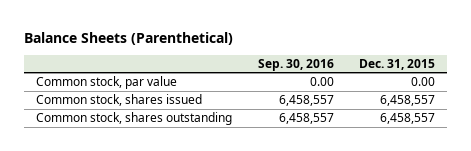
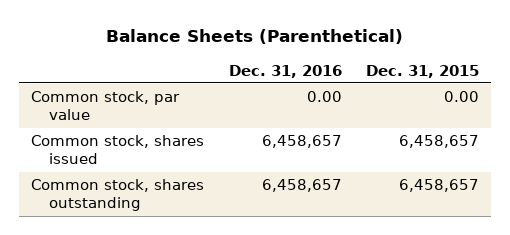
[257,58,334,71] Sep. 30, 2016 -> none
none -> [228,64,342,78] Dec. 31, 2016
[379,95,435,107] 6,458,557 -> [399,135,480,149] 6,458,657
[379,113,435,125] 6,458,557 -> [399,179,480,193] 6,458,657

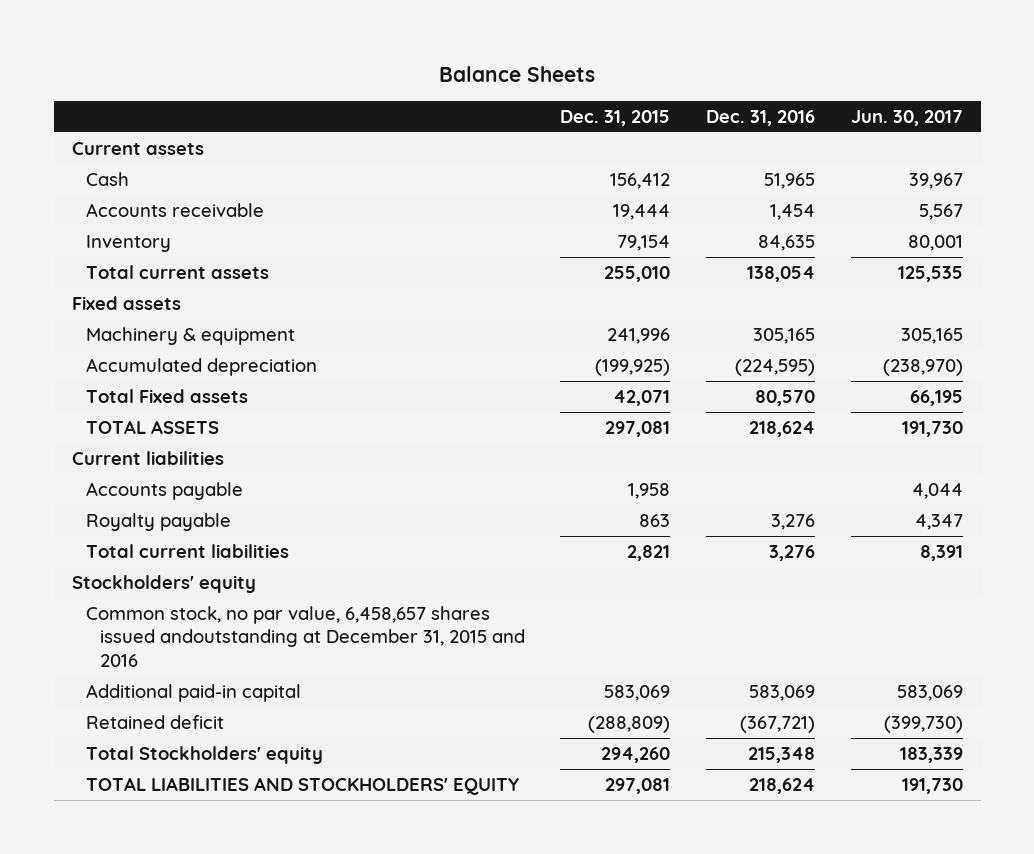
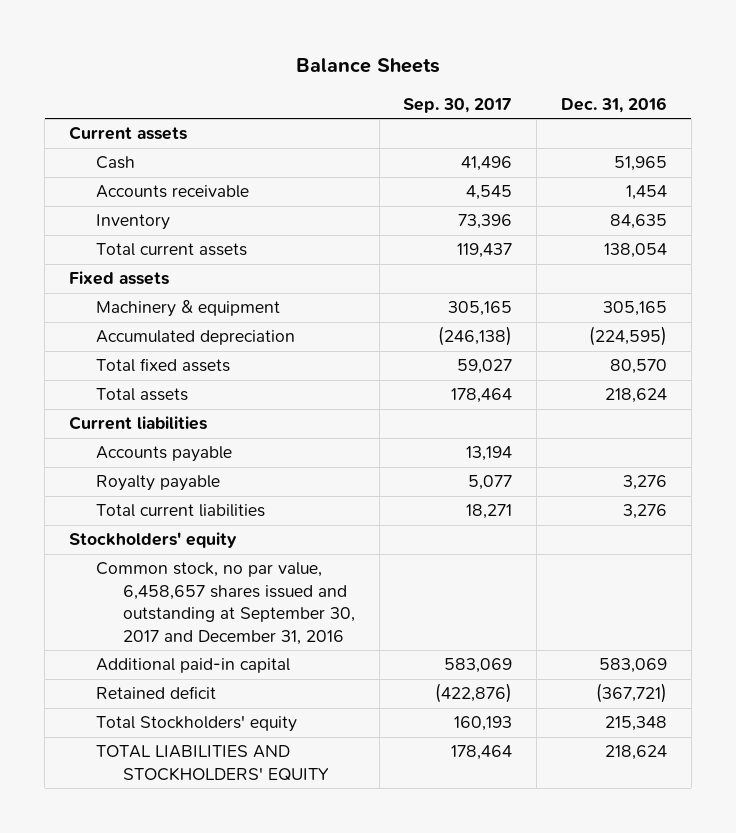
[560,109,671,126] Dec. 31, 2015 -> none
[850,109,963,126] Jun. 30, 2017 -> none
none -> [403,97,513,113] Sep. 30, 2017
[85,389,248,404] Total Fixed assets -> [95,358,230,373] Total fixed assets
[85,420,219,435] TOTAL ASSETS -> [95,388,188,402] Total assets
[85,606,525,667] Common stock, no par value, 6,458,657 shares issued andoutstanding at December 31, 2015 and 2016 -> [95,562,355,645] Common stock, no par value, 6,458,657 shares issued and outstanding at September 30, 2017 and December 31, 2016

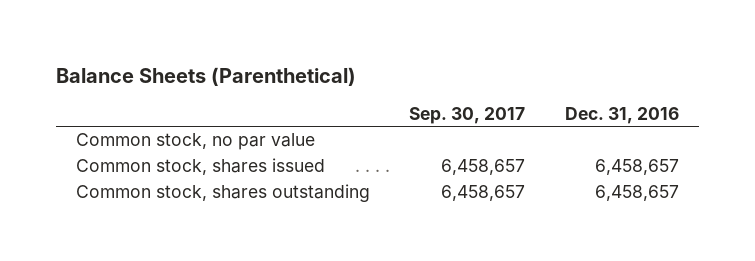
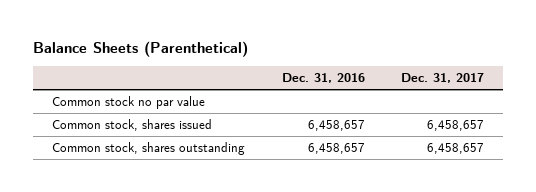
[409,106,526,124] Sep. 30, 2017 -> none
none -> [401,73,485,84] Dec. 31, 2017
[75,133,315,151] Common stock, no par value -> [51,95,205,109] Common stock no par value

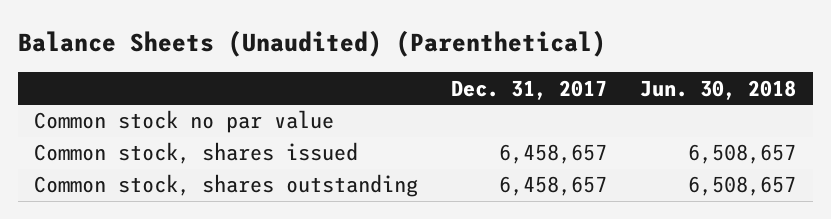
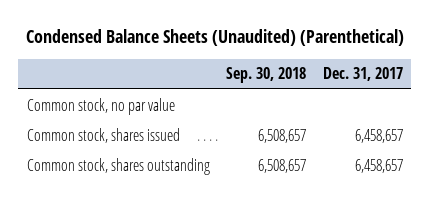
[17,29,606,57] Balance Sheets (Unaudited) (Parenthetical) -> [25,28,404,46] Condensed Balance Sheets (Unaudited) (Parenthetical)
[640,79,797,100] Jun. 30, 2018 -> none
none -> [226,67,307,84] Sep. 30, 2018
[34,110,335,134] Common stock no par value -> [26,97,175,115] Common stock, no par value

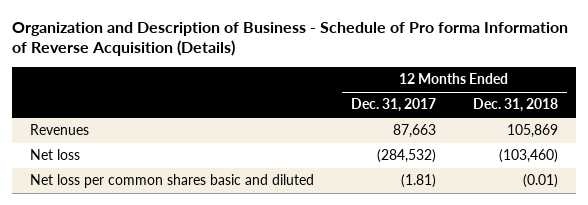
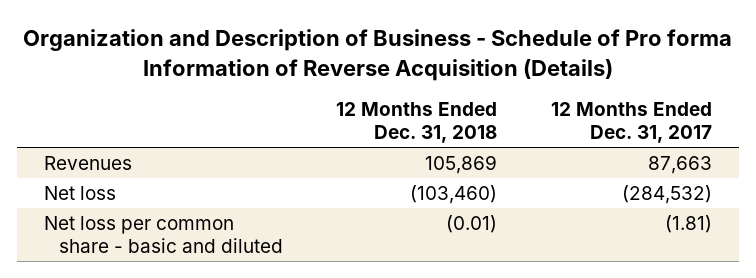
[30,174,315,189] Net loss per common shares basic and diluted -> [43,215,283,253] Net loss per common share - basic and diluted

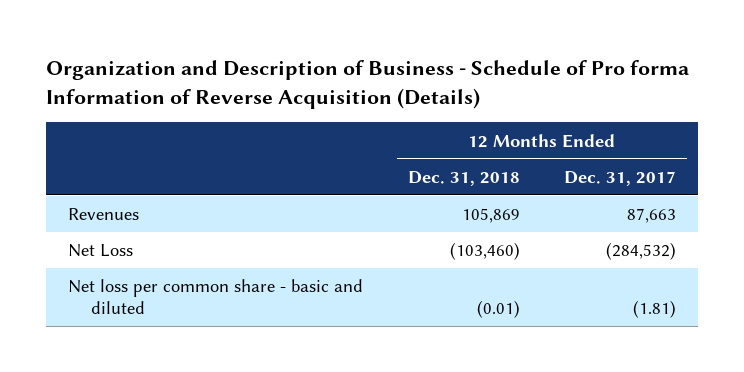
[43,185,116,200] Net loss -> [68,244,134,258] Net Loss

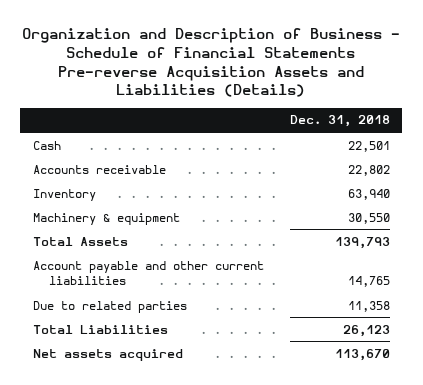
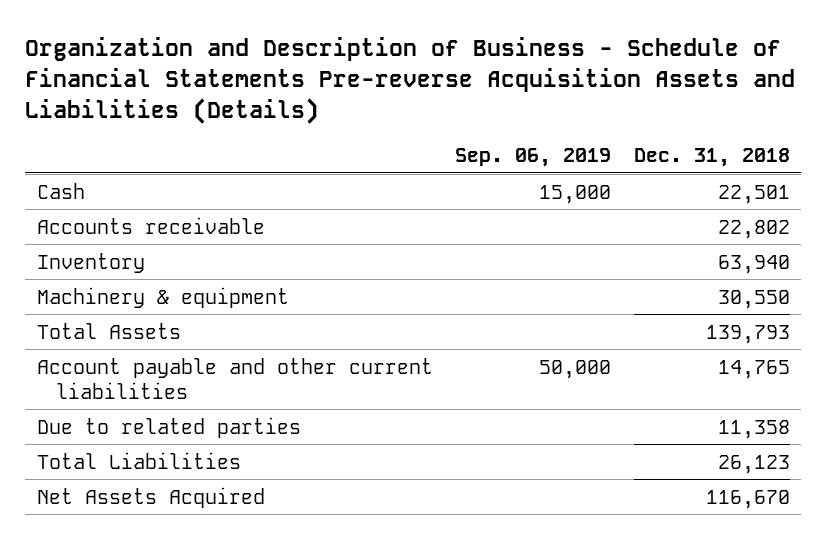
none -> [455,148,612,168] Sep. 06, 2019
[33,348,184,361] Net assets acquired -> [36,486,265,508] Net Assets Acquired
[334,348,390,361] 113,670 -> [706,489,791,509] 116,670

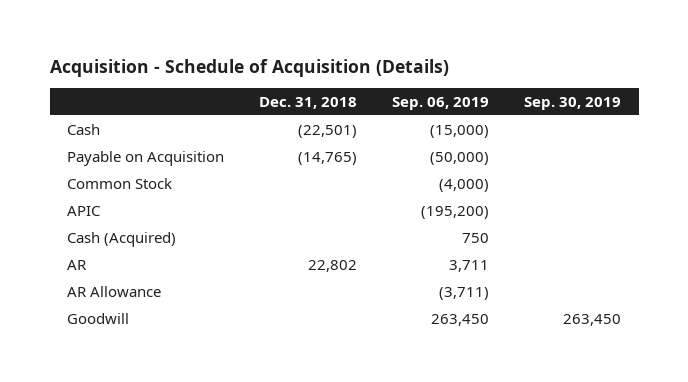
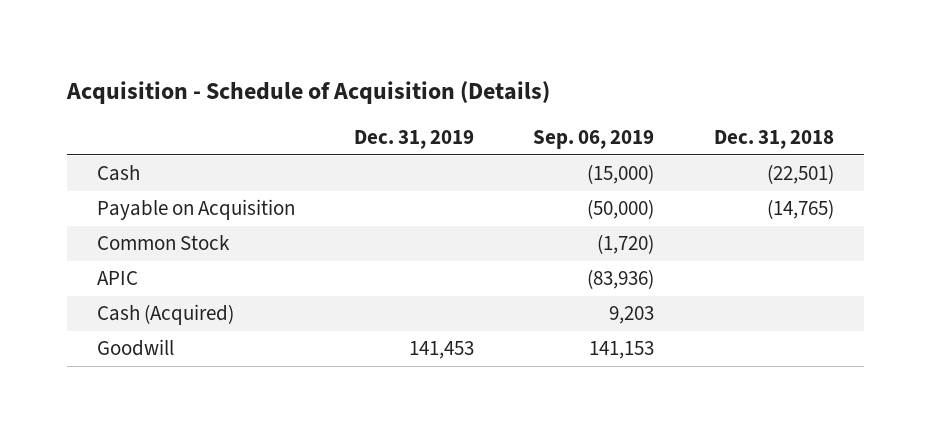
[524,96,622,110] Sep. 30, 2019 -> none
none -> [354,130,475,150] Dec. 31, 2019
[67,259,88,270] AR -> none
[67,285,162,297] AR Allowance -> none
[439,178,490,192] (4,000) -> [597,234,655,255] (1,720)
[421,205,490,219] (195,200) -> [587,269,655,290] (83,936)
[462,232,490,243] 750 -> [609,306,655,325] 9,203
[431,313,490,326] 263,450 -> [589,341,655,360] 141,153

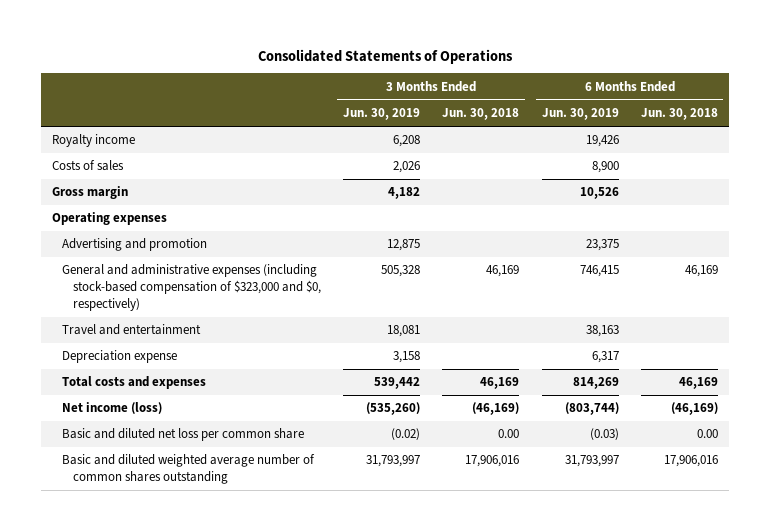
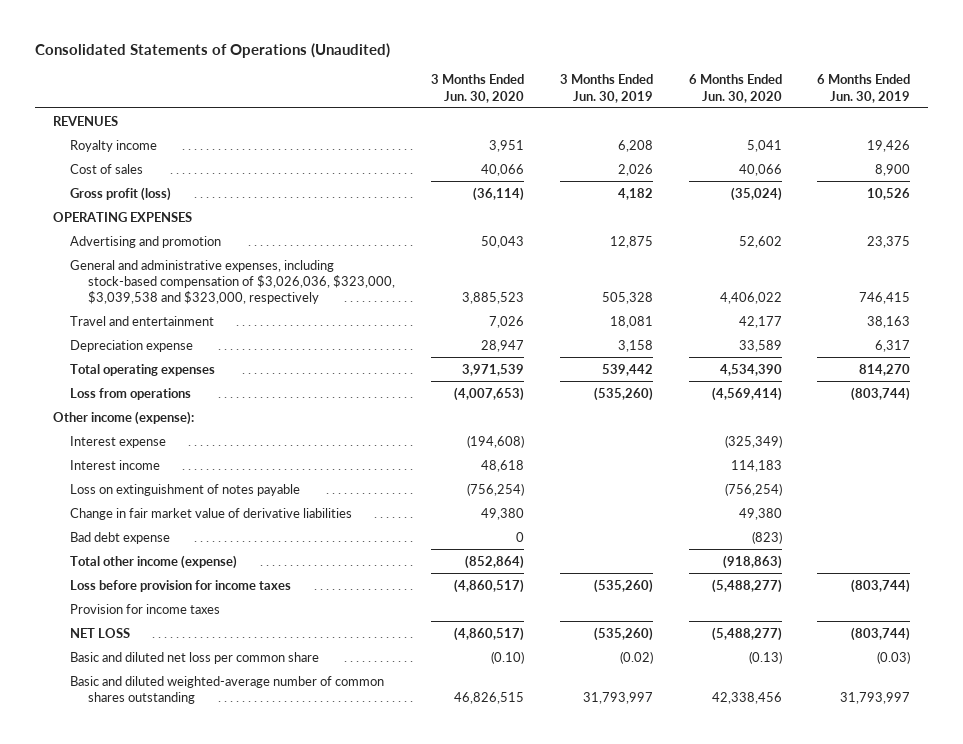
[257,48,513,64] Consolidated Statements of Operations -> [34,42,390,58] Consolidated Statements of Operations (Unaudited)
[442,108,520,121] Jun. 30, 2018 -> none
[640,108,718,121] Jun. 30, 2018 -> none
none -> [430,74,524,103] 3 Months Ended Jun. 30, 2020
none -> [688,74,782,103] 6 Months Ended Jun. 30, 2020
none -> [52,115,118,126] REVENUES
[51,160,124,172] Costs of sales -> [70,163,144,174] Cost of sales
[51,186,128,200] Gross margin -> [70,186,172,201] Gross profit (loss)
[51,212,167,226] Operating expenses -> [52,211,192,222] OPERATING EXPENSES
[62,264,321,311] General and administrative expenses (including stock-based compensation of $323,000 and $0, respectively) -> [70,259,395,304] General and administrative expenses, including stock-based compensation of $3,026,036, $323,000, $3,039,538 and $323,000, respectively
[62,376,207,390] Total costs and expenses -> [70,363,216,376] Total operating expenses
[572,377,619,390] 814,269 -> [859,363,911,376] 814,270
none -> [70,387,192,400] Loss from operations
none -> [52,410,194,425] Other income (expense):
none -> [70,435,167,448] Interest expense
none -> [70,459,161,470] Interest income
none -> [70,483,301,496] Loss on extinguishment of notes payable
none -> [70,507,353,520] Change in fair market value of derivative liabilities
none -> [70,531,171,544] Bad debt expense
none -> [70,554,238,569] Total other income (expense)
none -> [70,579,292,592] Loss before provision for income taxes
none -> [70,603,221,614] Provision for income taxes
[62,402,163,415] Net income (loss) -> [70,627,131,638] NET LOSS
[62,454,316,485] Basic and diluted weighted average number of common shares outstanding -> [70,675,385,704] Basic and diluted weighted-average number of common shares outstanding

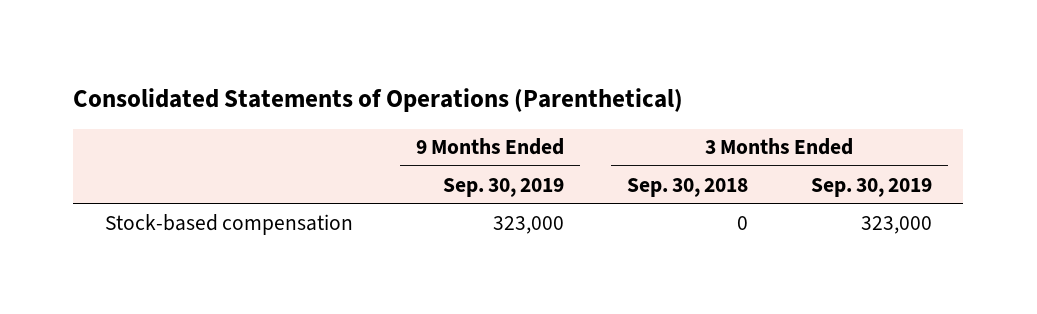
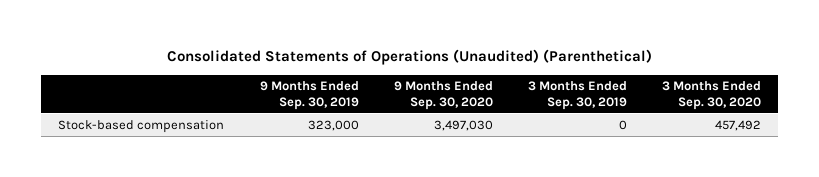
[73,87,684,112] Consolidated Statements of Operations (Parenthetical) -> [166,49,652,66] Consolidated Statements of Operations (Unaudited) (Parenthetical)
[626,177,748,197] Sep. 30, 2018 -> none
none -> [393,80,493,111] 9 Months Ended Sep. 30, 2020
none -> [661,80,761,111] 3 Months Ended Sep. 30, 2020
[860,215,932,234] 323,000 -> [618,120,627,131] 0

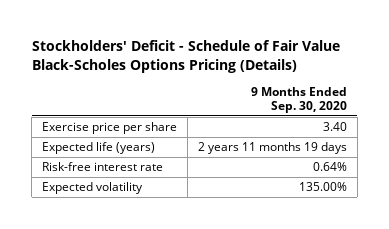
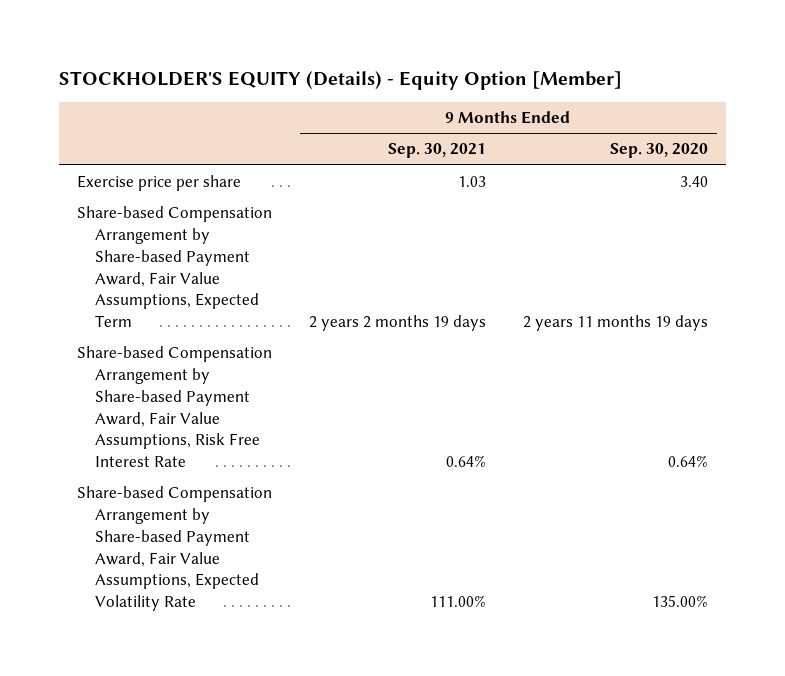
[31,39,340,73] Stockholders' Deficit - Schedule of Fair Value Black-Scholes Options Pricing (Details) -> [58,71,622,91] STOCKHOLDER'S EQUITY (Details) - Equity Option [Member]
none -> [387,143,486,159] Sep. 30, 2021
[42,142,156,155] Expected life (years) -> [77,206,273,328] Share-based Compensation Arrangement by Share-based Payment Award, Fair Value Assumptions, Expected Term
[42,162,164,172] Risk-free interest rate -> [77,346,273,468] Share-based Compensation Arrangement by Share-based Payment Award, Fair Value Assumptions, Risk Free Interest Rate
[42,182,144,195] Expected volatility -> [77,486,273,612] Share-based Compensation Arrangement by Share-based Payment Award, Fair Value Assumptions, Expected Volatility Rate

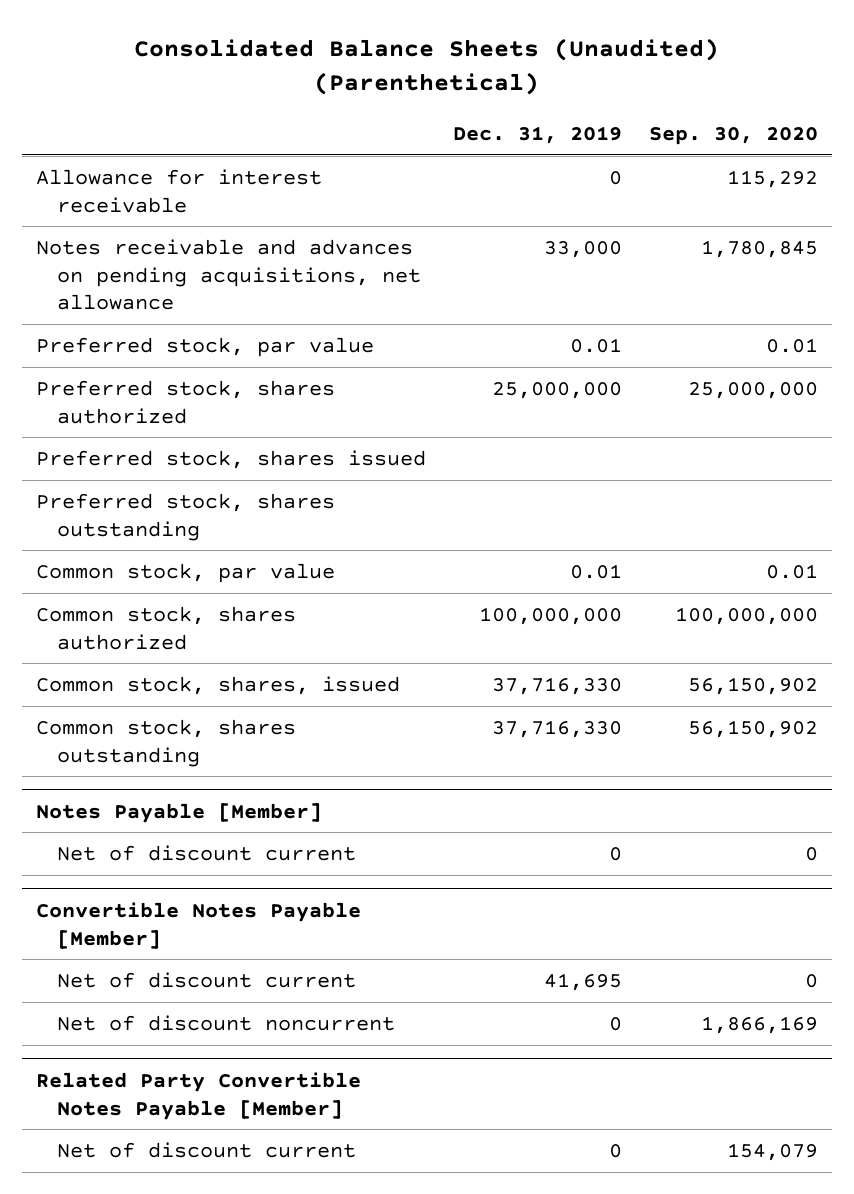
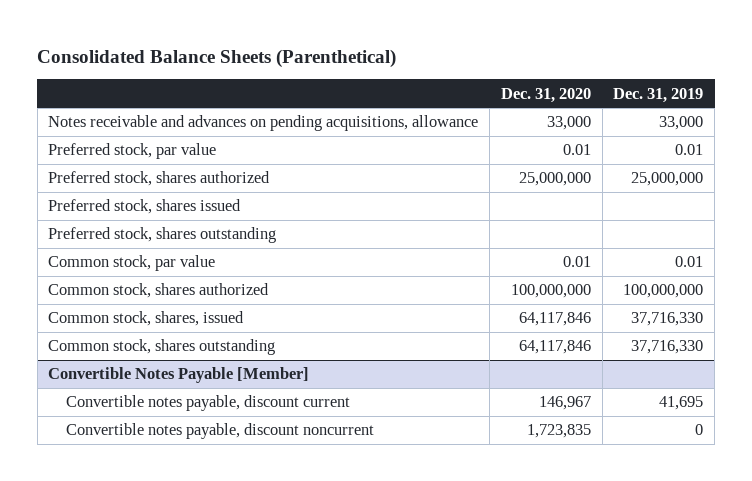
[134,38,720,96] Consolidated Balance Sheets (Unaudited) (Parenthetical) -> [37,48,397,68] Consolidated Balance Sheets (Parenthetical)
[649,126,819,145] Sep. 30, 2020 -> none
none -> [500,87,591,103] Dec. 31, 2020
[35,168,322,213] Allowance for interest receivable -> none
[35,238,422,311] Notes receivable and advances on pending acquisitions, net allowance -> [48,115,479,132] Notes receivable and advances on pending acquisitions, allowance
[35,802,322,823] Notes Payable [Member] -> none
[57,844,357,861] Net of discount current -> none
[35,1071,361,1120] Related Party Convertible Notes Payable [Member] -> none
[57,1141,357,1158] Net of discount current -> none
[57,971,357,988] Net of discount current -> [66,395,351,412] Convertible notes payable, discount current
[57,1014,396,1031] Net of discount noncurrent -> [66,423,375,440] Convertible notes payable, discount noncurrent

